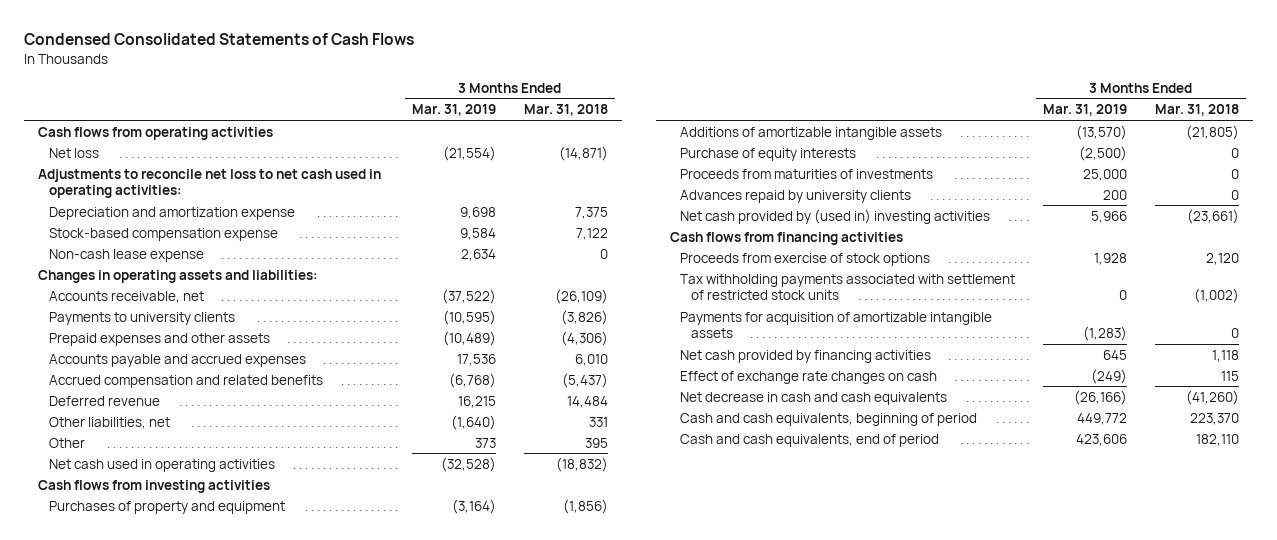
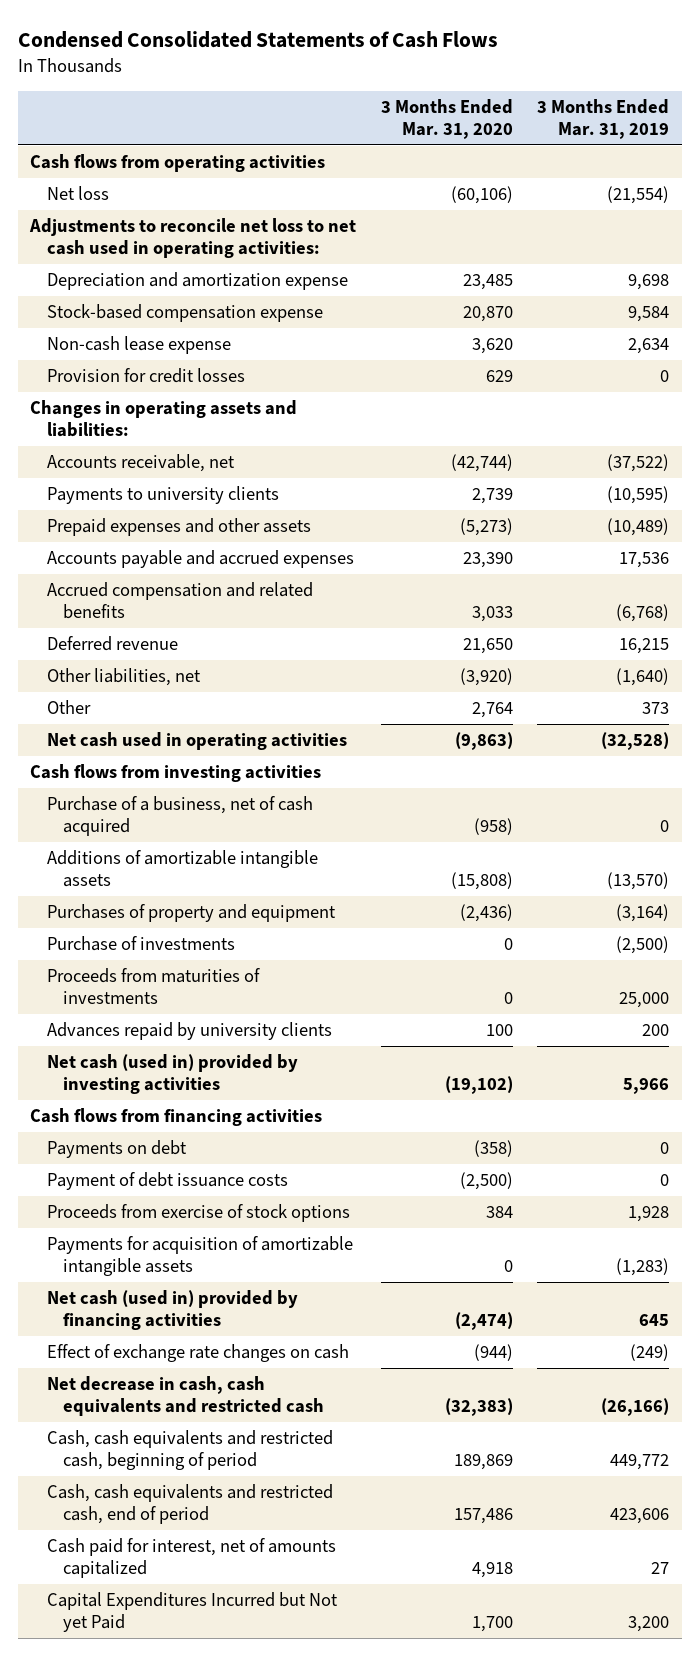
[523,104,608,117] Mar. 31, 2018 -> none
none -> [380,98,513,139] 3 Months Ended Mar. 31, 2020
none -> [46,368,245,384] Provision for credit losses
none -> [46,796,313,837] Purchase of a business, net of cash acquired
[49,500,286,514] Purchases of property and equipment -> [46,904,336,923] Purchases of property and equipment
[680,147,857,161] Purchase of equity interests -> [46,936,235,952] Purchase of investments
[680,208,991,224] Net cash provided by (used in) investing activities -> [46,1054,298,1095] Net cash (used in) provided by investing activities
none -> [46,1140,187,1159] Payments on debt
none -> [46,1172,288,1191] Payment of debt issuance costs
[680,273,1016,301] Tax withholding payments associated with settlement of restricted stock units -> none
[680,349,932,363] Net cash provided by financing activities -> [46,1290,298,1331] Net cash (used in) provided by financing activities
[680,391,948,405] Net decrease in cash and cash equivalents -> [46,1376,325,1417] Net decrease in cash, cash equivalents and restricted cash
[680,412,978,426] Cash and cash equivalents, beginning of period -> [46,1430,333,1471] Cash, cash equivalents and restricted cash, beginning of period
[680,433,940,447] Cash and cash equivalents, end of period -> [46,1484,333,1525] Cash, cash equivalents and restricted cash, end of period
none -> [46,1538,336,1579] Cash paid for interest, net of amounts capitalized
none -> [46,1592,338,1633] Capital Expenditures Incurred but Not yet Paid

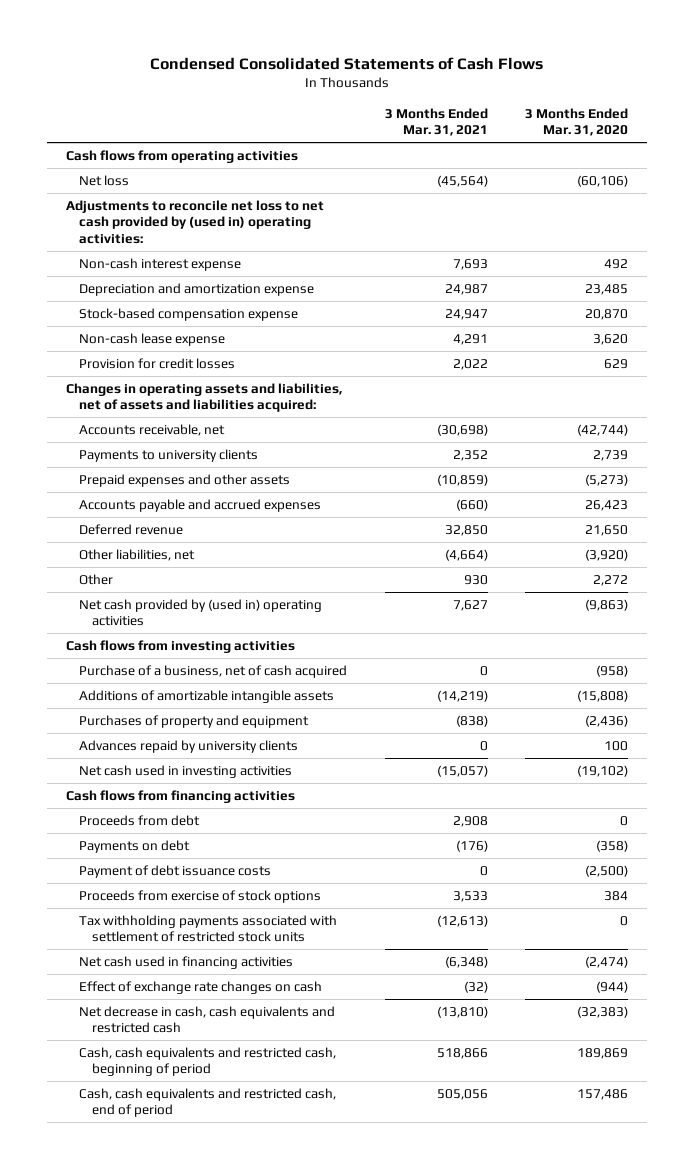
[537,98,670,139] 3 Months Ended Mar. 31, 2019 -> none
none -> [384,107,488,137] 3 Months Ended Mar. 31, 2021
[29,218,357,259] Adjustments to reconcile net loss to net cash used in operating activities: -> [66,199,325,244] Adjustments to reconcile net loss to net cash provided by (used in) operating activities:
none -> [79,257,242,271] Non-cash interest expense
[30,400,298,438] Changes in operating assets and liabilities: -> [66,382,343,413] Changes in operating assets and liabilities, net of assets and liabilities acquired:
[46,582,313,620] Accrued compensation and related benefits -> none
[462,552,513,569] 23,390 -> [585,499,629,511] 26,423
[471,702,513,719] 2,764 -> [593,574,629,586] 2,272
[46,732,347,751] Net cash used in operating activities -> [79,598,323,627] Net cash provided by (used in) operating activities
[46,936,235,952] Purchase of investments -> none
[46,968,260,1005] Proceeds from maturities of investments -> none
[46,1054,298,1095] Net cash (used in) provided by investing activities -> [79,764,293,778] Net cash used in investing activities
none -> [79,814,201,826] Proceeds from debt
[46,1236,353,1277] Payments for acquisition of amortizable intangible assets -> none
none -> [79,914,338,943] Tax withholding payments associated with settlement of restricted stock units
[46,1290,298,1331] Net cash (used in) provided by financing activities -> [79,955,294,969] Net cash used in financing activities
[46,1538,336,1579] Cash paid for interest, net of amounts capitalized -> none
[46,1592,338,1633] Capital Expenditures Incurred but Not yet Paid -> none

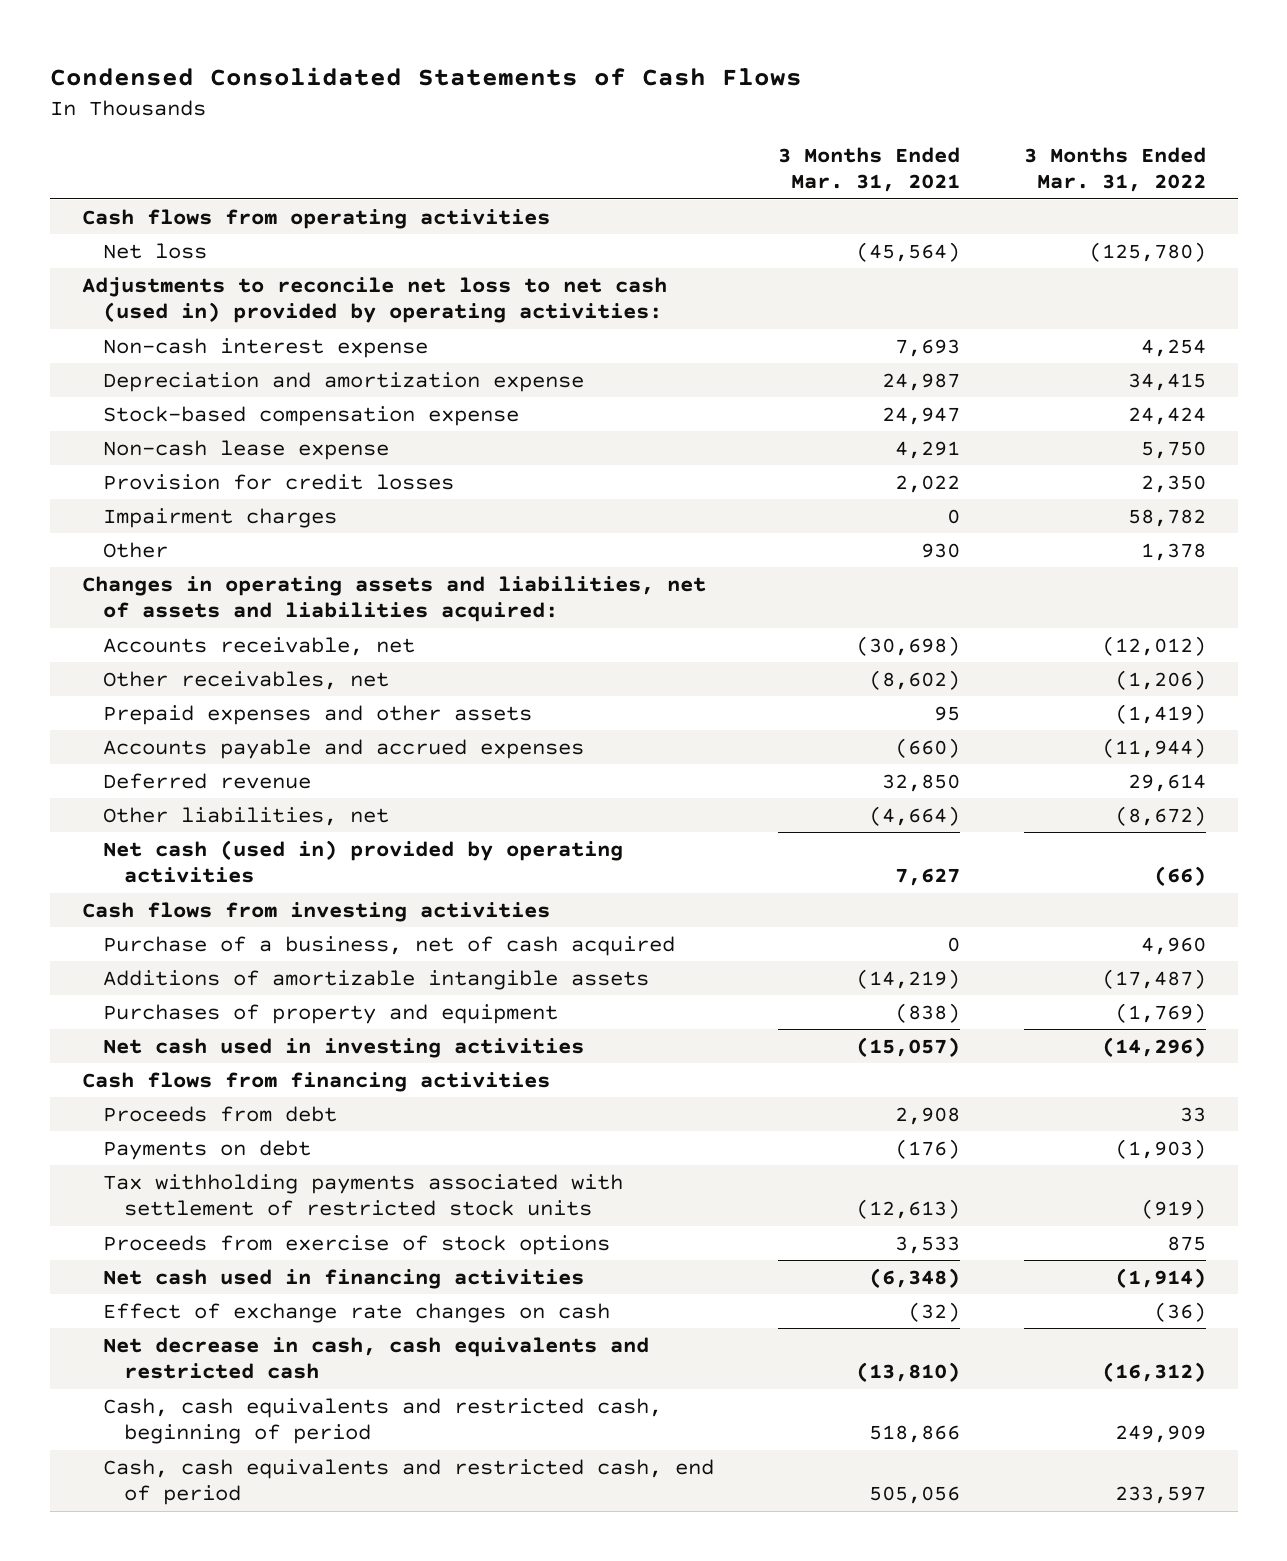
[525,107,629,137] 3 Months Ended Mar. 31, 2020 -> none
none -> [1023,146,1206,193] 3 Months Ended Mar. 31, 2022
[66,199,325,244] Adjustments to reconcile net loss to net cash provided by (used in) operating activities: -> [81,276,667,324] Adjustments to reconcile net loss to net cash (used in) provided by operating activities:
none -> [102,507,337,528] Impairment charges
[79,573,114,585] Other -> [102,541,168,558] Other
[79,448,259,462] Payments to university clients -> none
none -> [102,670,389,690] Other receivables, net
[436,473,488,486] (10,859) -> [933,705,960,721] 95
[79,598,323,627] Net cash provided by (used in) operating activities -> [102,839,623,884] Net cash (used in) provided by operating activities
[79,739,299,753] Advances repaid by university clients -> none
[79,864,272,878] Payment of debt issuance costs -> none
[79,889,322,903] Proceeds from exercise of stock options -> [102,1234,610,1255] Proceeds from exercise of stock options

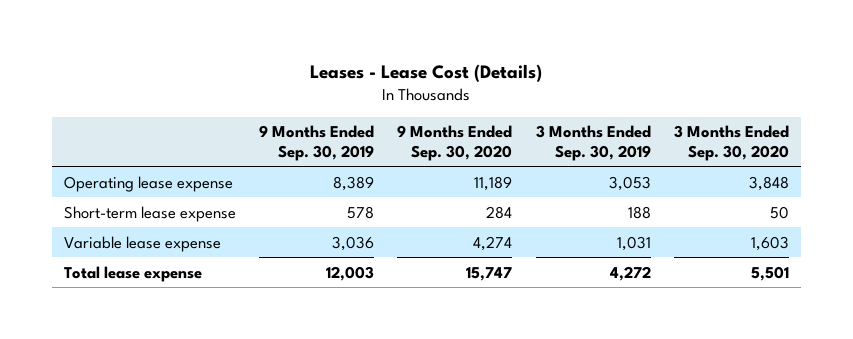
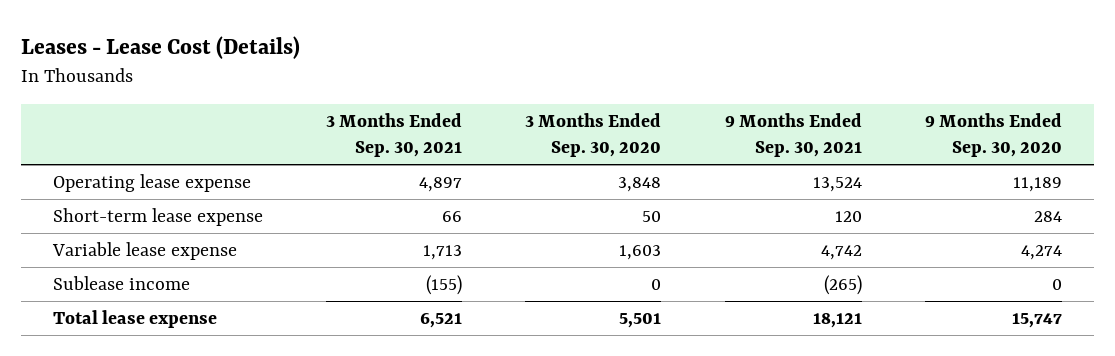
[258,125,374,161] 9 Months Ended Sep. 30, 2019 -> none
[535,125,651,161] 3 Months Ended Sep. 30, 2019 -> none
none -> [326,112,463,158] 3 Months Ended Sep. 30, 2021
none -> [724,112,862,158] 9 Months Ended Sep. 30, 2021
none -> [52,275,190,290] Sublease income

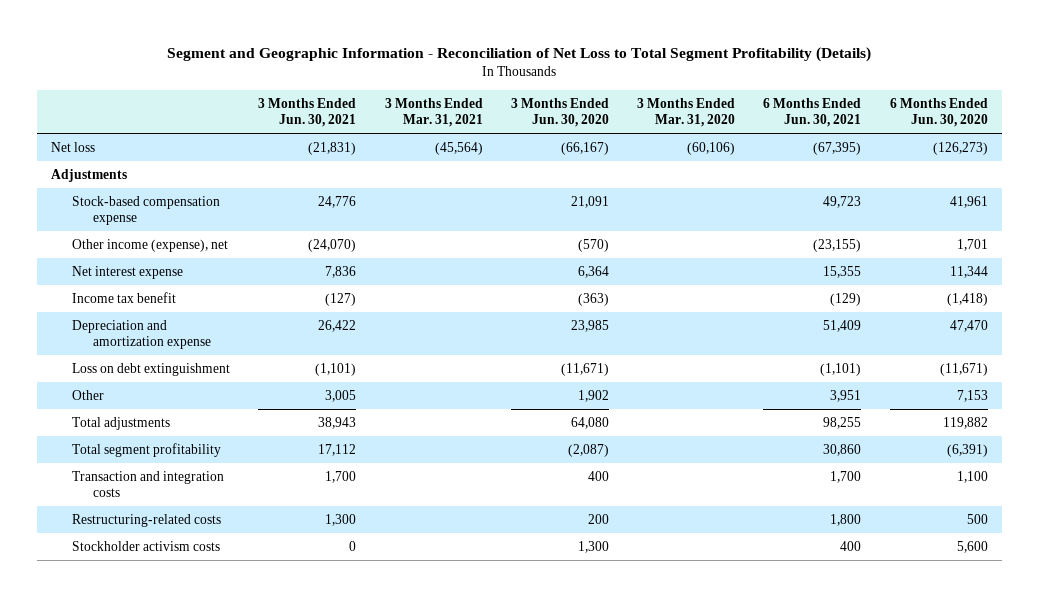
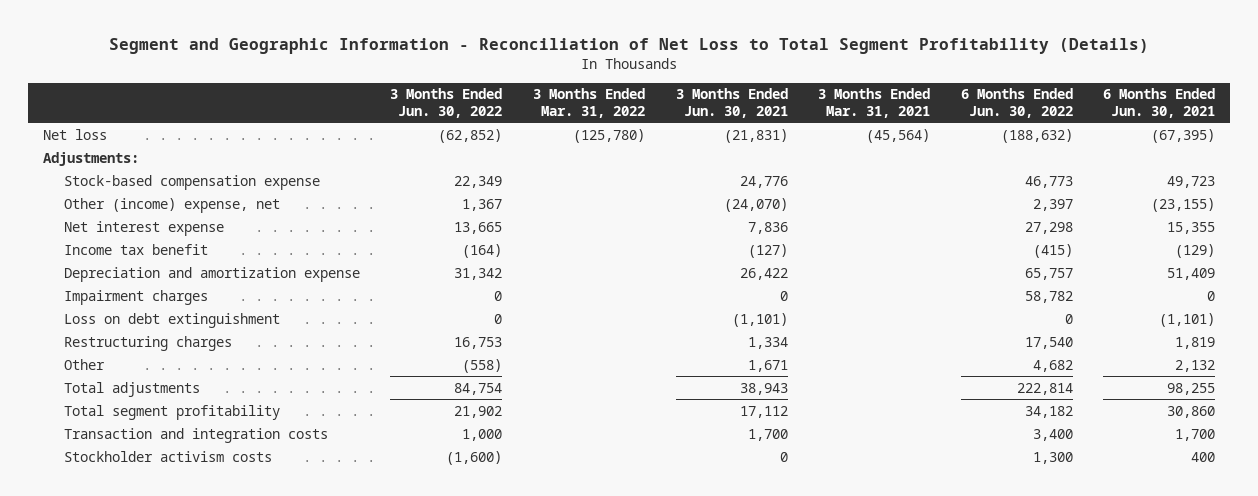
[510,97,609,127] 3 Months Ended Jun. 30, 2020 -> none
[637,97,736,127] 3 Months Ended Mar. 31, 2020 -> none
[889,97,988,127] 6 Months Ended Jun. 30, 2020 -> none
none -> [390,88,503,118] 3 Months Ended Jun. 30, 2022
none -> [532,88,645,118] 3 Months Ended Mar. 31, 2022
none -> [960,88,1073,118] 6 Months Ended Jun. 30, 2022
[51,168,128,182] Adjustments -> [43,151,140,166] Adjustments:
[72,238,229,252] Other income (expense), net -> [63,197,280,213] Other (income) expense, net
none -> [63,289,208,305] Impairment charges
none -> [63,335,232,351] Restructuring charges
[325,389,357,402] 3,005 -> [747,359,788,372] 1,671
[830,389,862,402] 3,951 -> [1175,359,1216,372] 2,132
[72,513,222,527] Restructuring-related costs -> none

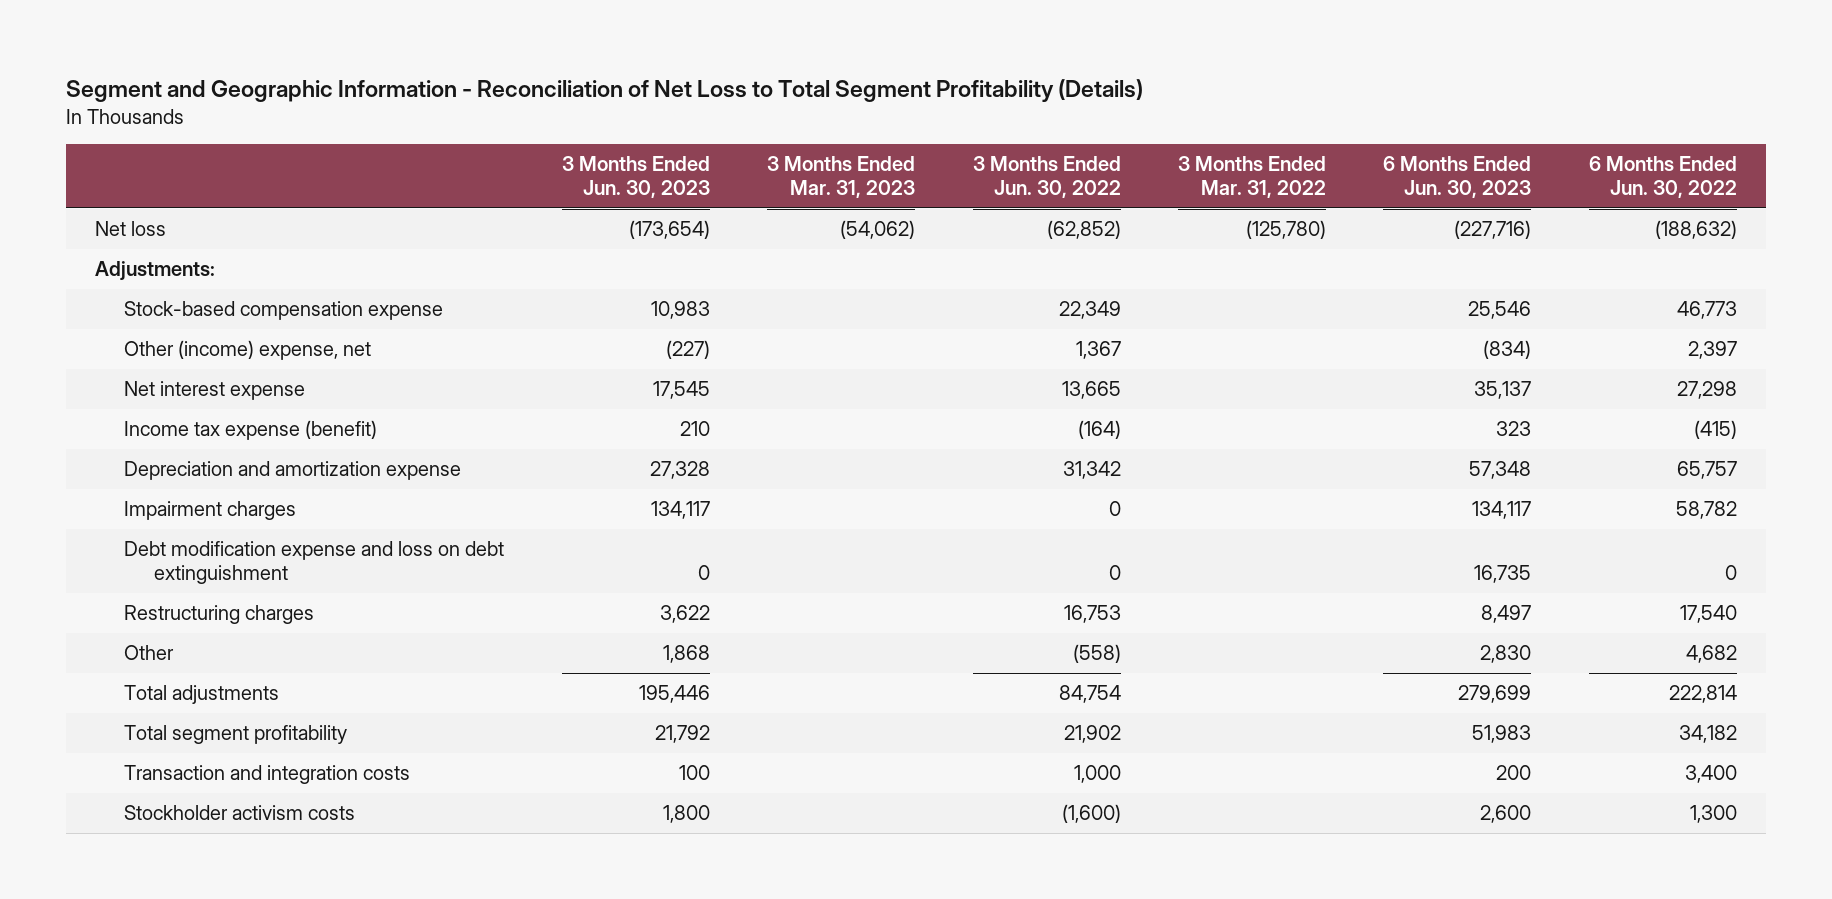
[675,88,788,118] 3 Months Ended Jun. 30, 2021 -> none
[818,88,931,118] 3 Months Ended Mar. 31, 2021 -> none
[1103,88,1216,118] 6 Months Ended Jun. 30, 2021 -> none
none -> [561,156,710,199] 3 Months Ended Jun. 30, 2023
none -> [767,156,916,199] 3 Months Ended Mar. 31, 2023
none -> [1383,156,1532,199] 6 Months Ended Jun. 30, 2023
[63,243,208,255] Income tax benefit -> [124,420,378,441] Income tax expense (benefit)
[63,312,280,328] Loss on debt extinguishment -> [124,541,505,585] Debt modification expense and loss on debt extinguishment

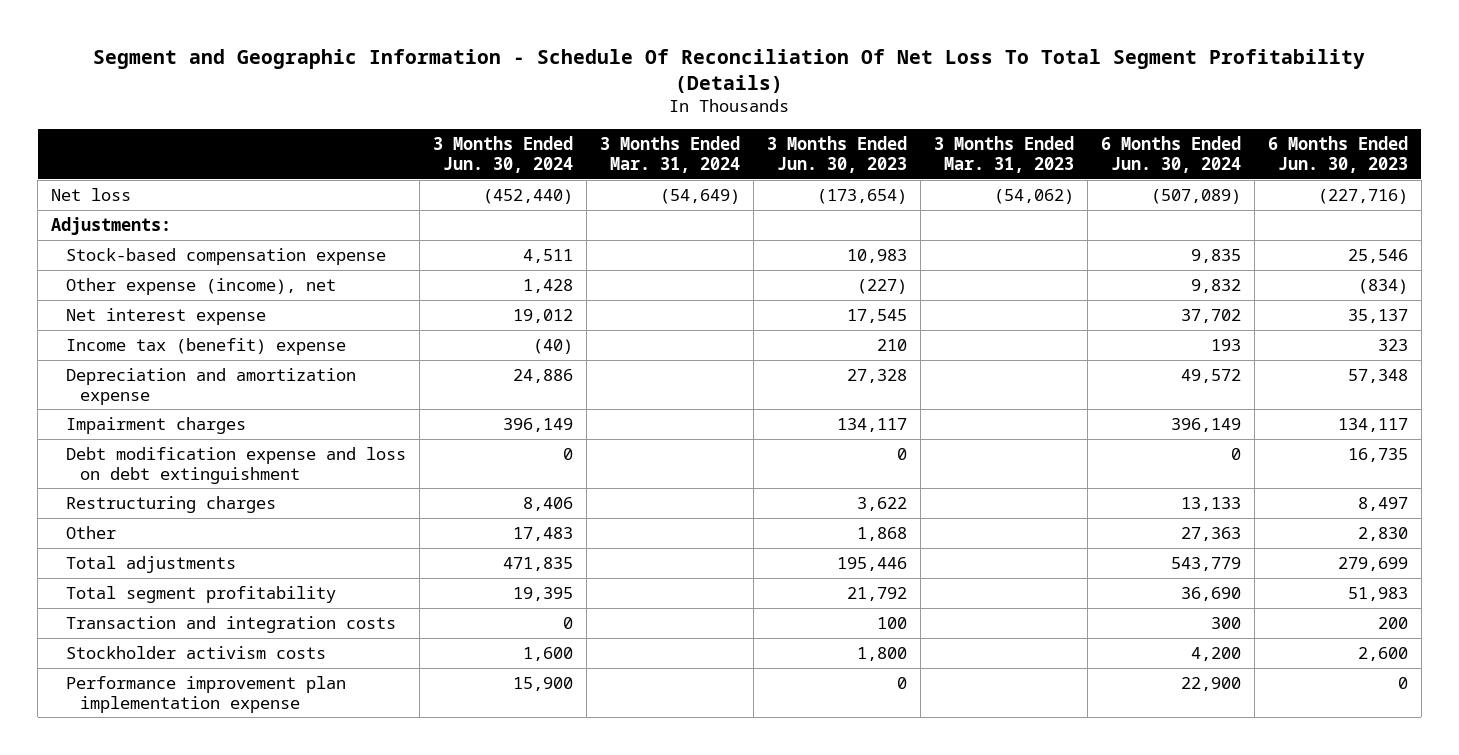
[66,79,1144,103] Segment and Geographic Information - Reconciliation of Net Loss to Total Segment Profitability (Details) -> [93,48,1366,93] Segment and Geographic Information - Schedule Of Reconciliation Of Net Loss To Total Segment Profitability (Details)
[972,156,1121,199] 3 Months Ended Jun. 30, 2022 -> none
[1177,156,1326,199] 3 Months Ended Mar. 31, 2022 -> none
[1588,156,1737,199] 6 Months Ended Jun. 30, 2022 -> none
none -> [432,136,573,173] 3 Months Ended Jun. 30, 2024
none -> [599,136,740,173] 3 Months Ended Mar. 31, 2024
none -> [1100,136,1241,173] 6 Months Ended Jun. 30, 2024
[124,340,372,361] Other (income) expense, net -> [65,277,336,295] Other expense (income), net
[124,420,378,441] Income tax expense (benefit) -> [65,337,346,355] Income tax (benefit) expense
none -> [65,675,346,713] Performance improvement plan implementation expense

